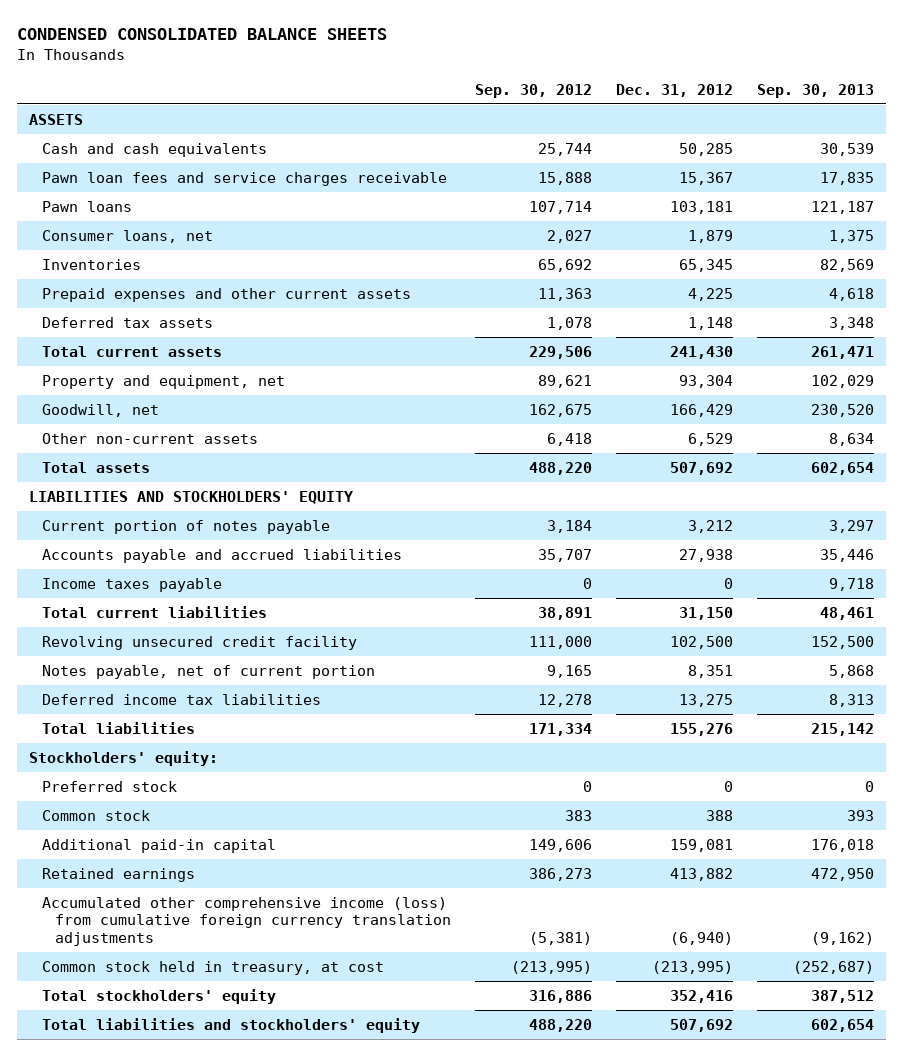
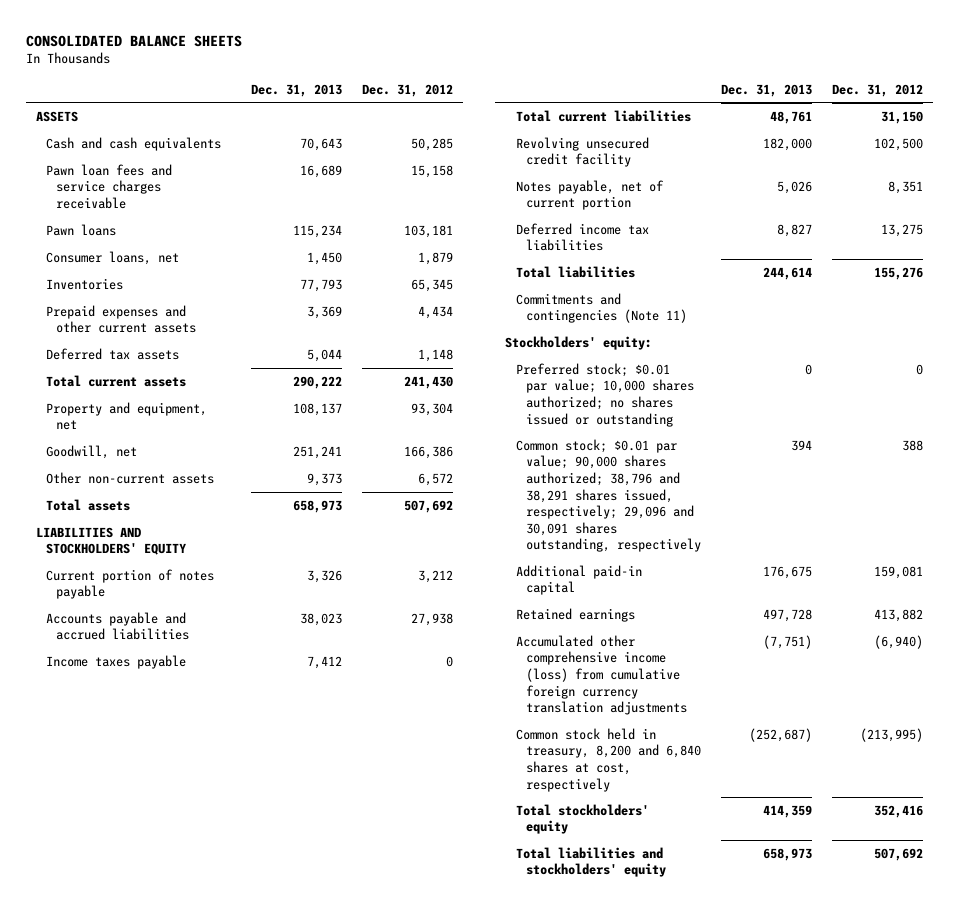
[17,28,388,41] CONDENSED CONSOLIDATED BALANCE SHEETS -> [25,34,242,47] CONSOLIDATED BALANCE SHEETS
[474,83,592,98] Sep. 30, 2012 -> none
[757,83,875,98] Sep. 30, 2013 -> none
none -> [251,83,343,97] Dec. 31, 2013
[679,171,734,185] 15,367 -> [411,164,454,178] 15,158
[688,287,734,301] 4,225 -> [418,305,454,319] 4,434
[670,403,734,417] 166,429 -> [404,445,454,459] 166,386
[688,432,734,446] 6,529 -> [418,472,454,486] 6,572
none -> [515,292,687,324] Commitments and contingencies (Note 11)
[42,780,178,792] Preferred stock -> [515,362,694,427] Preferred stock; $0.01 par value; 10,000 shares authorized; no shares issued or outstanding
[42,809,151,821] Common stock -> [515,438,701,553] Common stock; $0.01 par value; 90,000 shares authorized; 38,796 and 38,291 shares issued, respectively; 29,096 and 30,091 shares outstanding, respectively
[42,960,385,975] Common stock held in treasury, at cost -> [515,727,701,792] Common stock held in treasury, 8,200 and 6,840 shares at cost, respectively

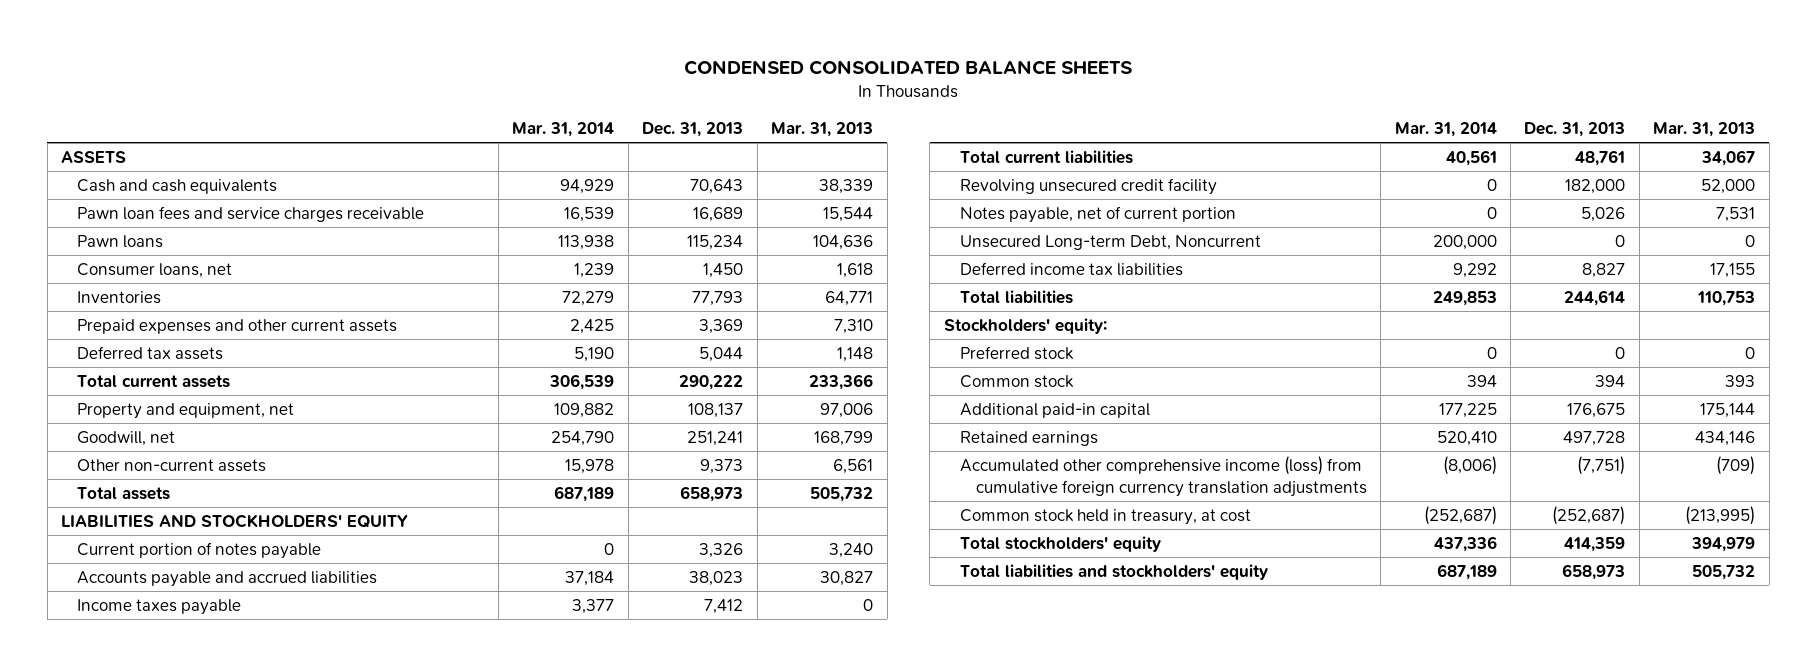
[25,34,242,47] CONSOLIDATED BALANCE SHEETS -> [684,59,1133,75] CONDENSED CONSOLIDATED BALANCE SHEETS
[362,83,454,97] Dec. 31, 2012 -> none
none -> [512,122,615,138] Mar. 31, 2014
none -> [771,122,874,138] Mar. 31, 2013
none -> [959,234,1261,250] Unsecured Long-term Debt, Noncurrent
[515,292,687,324] Commitments and contingencies (Note 11) -> none
[515,362,694,427] Preferred stock; $0.01 par value; 10,000 shares authorized; no shares issued or outstanding -> [959,345,1074,360] Preferred stock
[515,438,701,553] Common stock; $0.01 par value; 90,000 shares authorized; 38,796 and 38,291 shares issued, respectively; 29,096 and 30,091 shares outstanding, respectively -> [959,374,1074,388] Common stock
[515,727,701,792] Common stock held in treasury, 8,200 and 6,840 shares at cost, respectively -> [959,508,1251,525] Common stock held in treasury, at cost

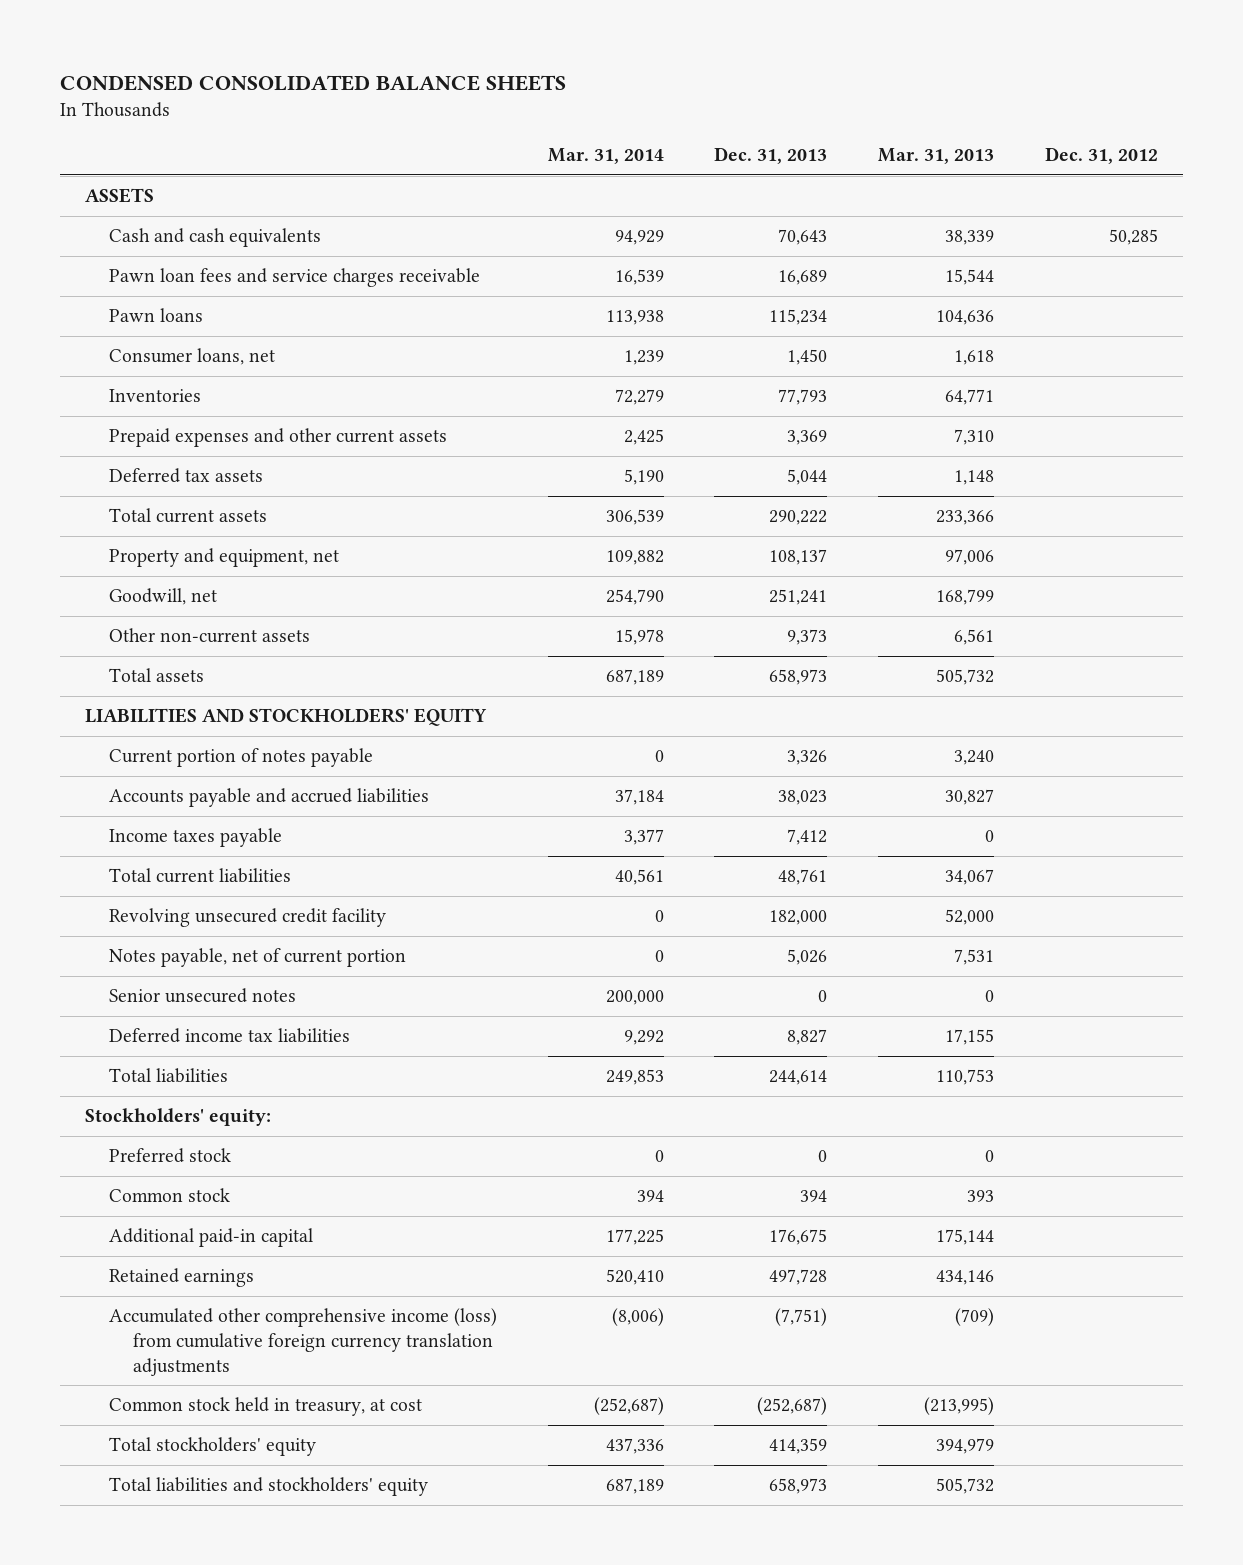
none -> [1044,147,1158,165] Dec. 31, 2012
[959,234,1261,250] Unsecured Long-term Debt, Noncurrent -> [108,988,296,1004] Senior unsecured notes

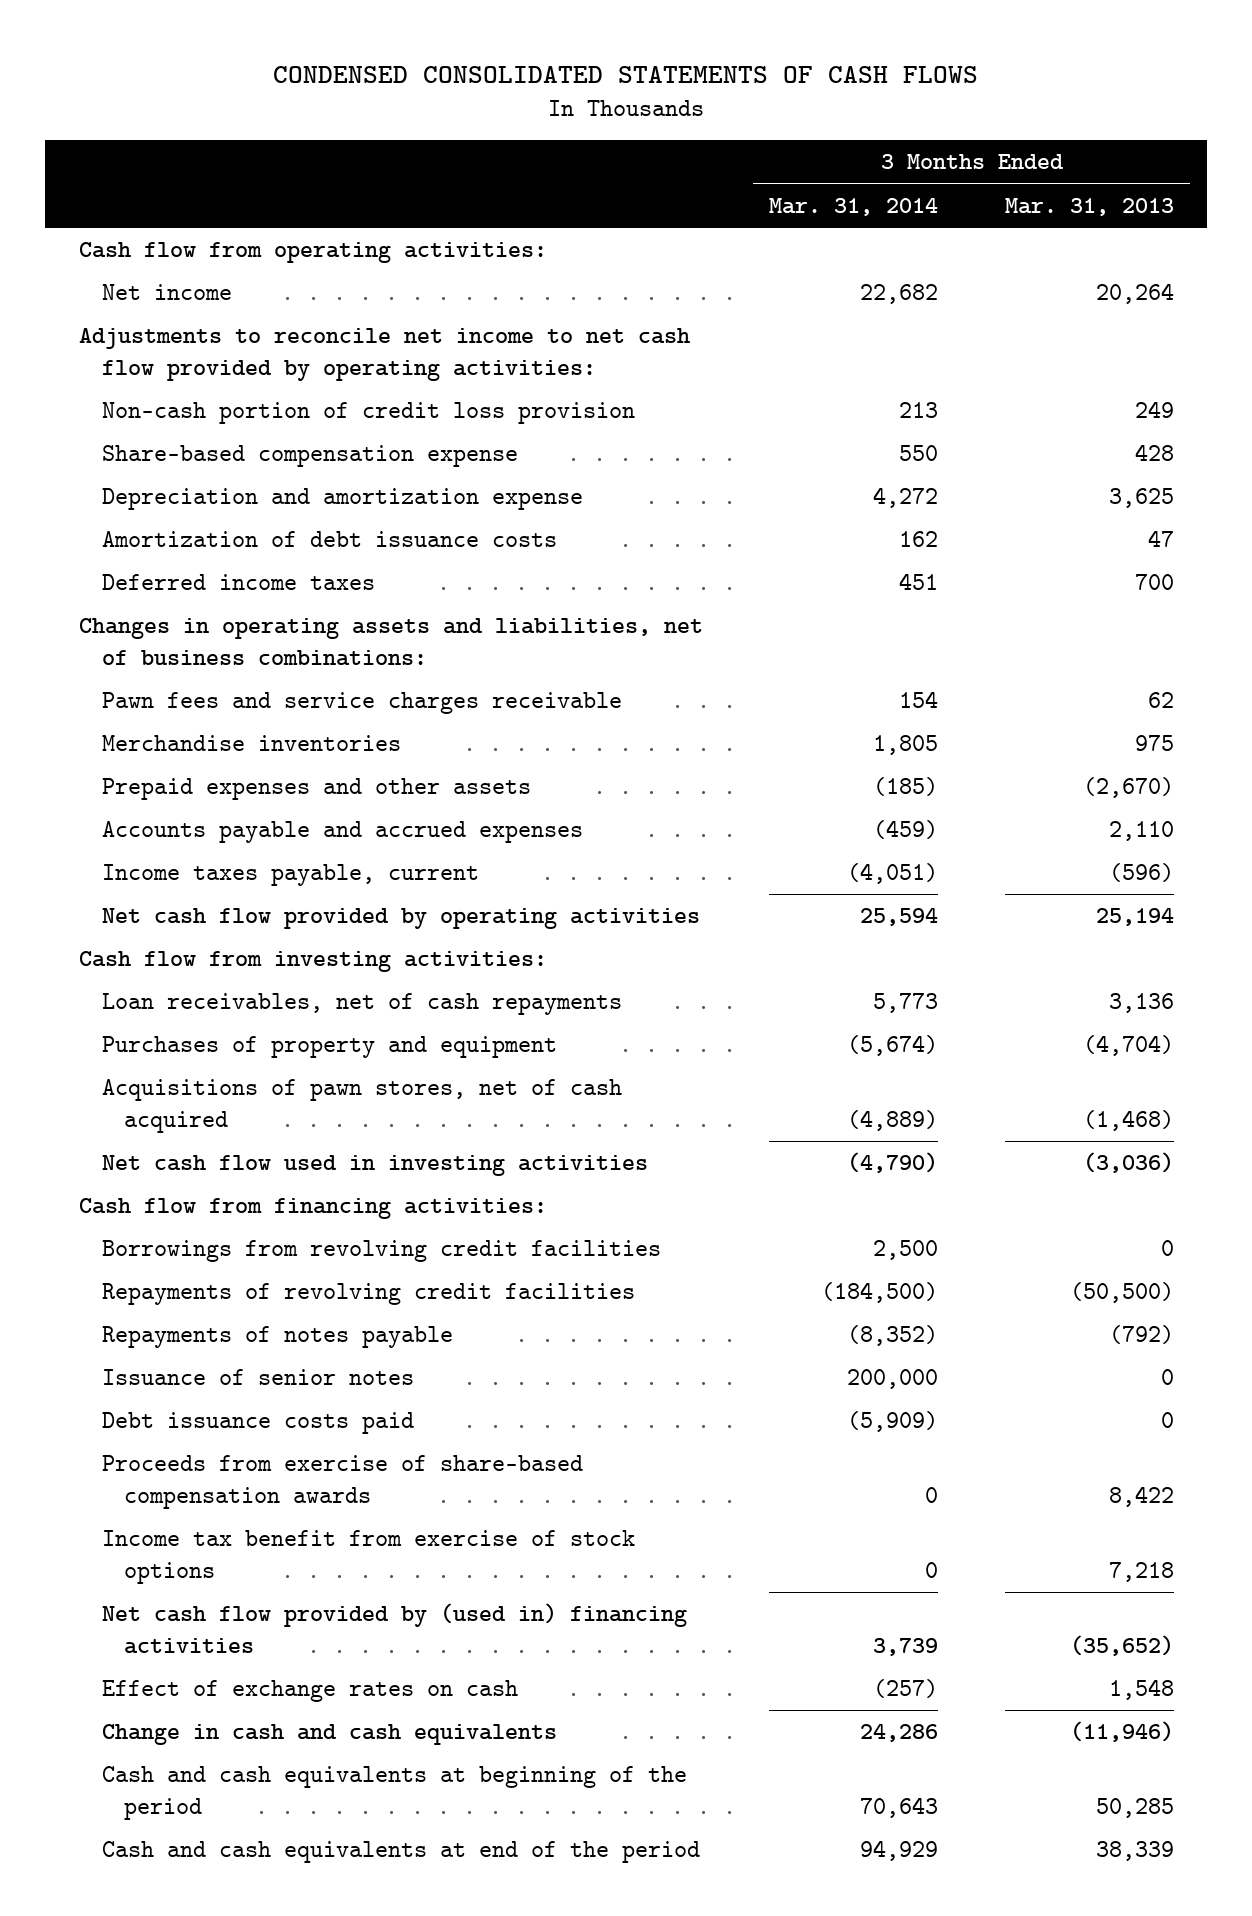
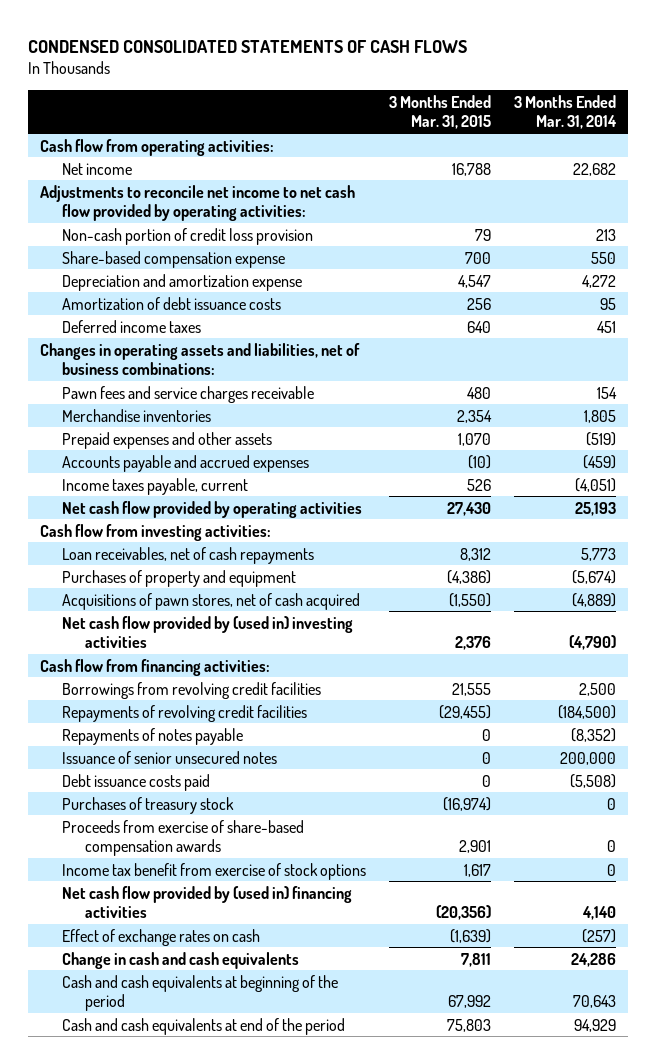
[1004,197,1174,216] Mar. 31, 2013 -> none
none -> [389,94,492,130] 3 Months Ended Mar. 31, 2015
[899,531,939,548] 162 -> [600,297,617,310] 95
[873,777,939,797] (185) -> [586,431,617,446] (519)
[860,908,939,927] 25,594 -> [575,501,617,516] 25,193
[101,1155,648,1177] Net cash flow used in investing activities -> [62,615,354,648] Net cash flow provided by (used in) investing activities
[101,1369,414,1386] Issuance of senior notes -> [62,750,278,764] Issuance of senior unsecured notes
[847,1411,939,1433] (5,909) -> [570,773,617,788] (5,508)
none -> [62,796,235,814] Purchases of treasury stock
[873,1637,939,1656] 3,739 -> [582,905,617,920] 4,140

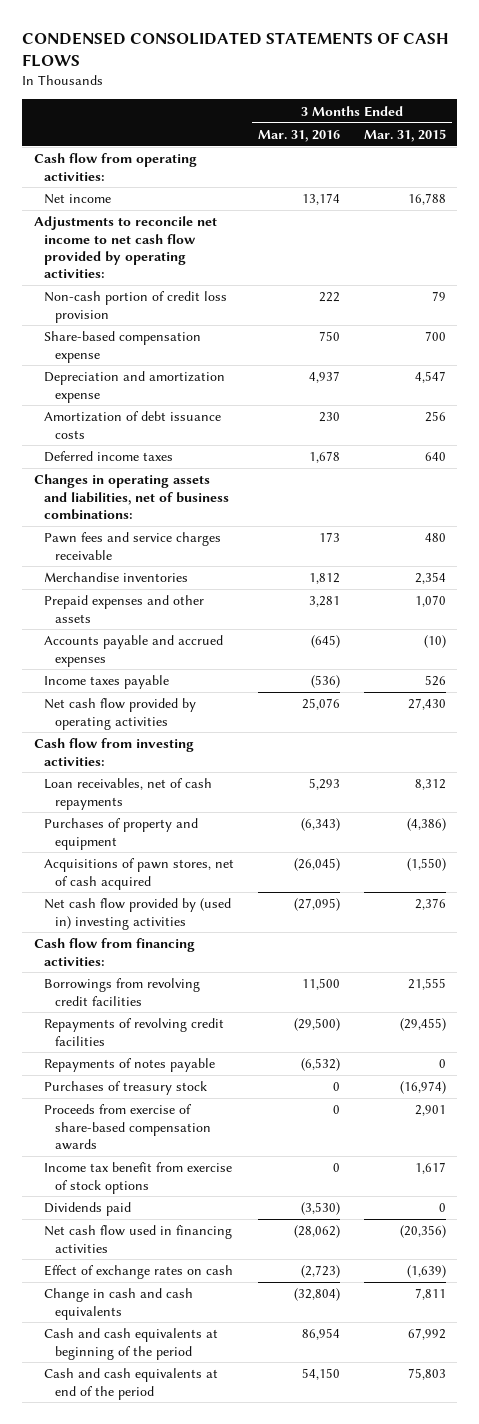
[514,94,618,130] 3 Months Ended Mar. 31, 2014 -> none
none -> [257,129,340,142] Mar. 31, 2016
[62,477,249,495] Income taxes payable, current -> [44,675,170,690] Income taxes payable
[62,750,278,764] Issuance of senior unsecured notes -> none
[62,773,211,791] Debt issuance costs paid -> none
none -> [44,1202,132,1217] Dividends paid
[62,885,353,918] Net cash flow provided by (used in) financing activities -> [44,1225,233,1253] Net cash flow used in financing activities

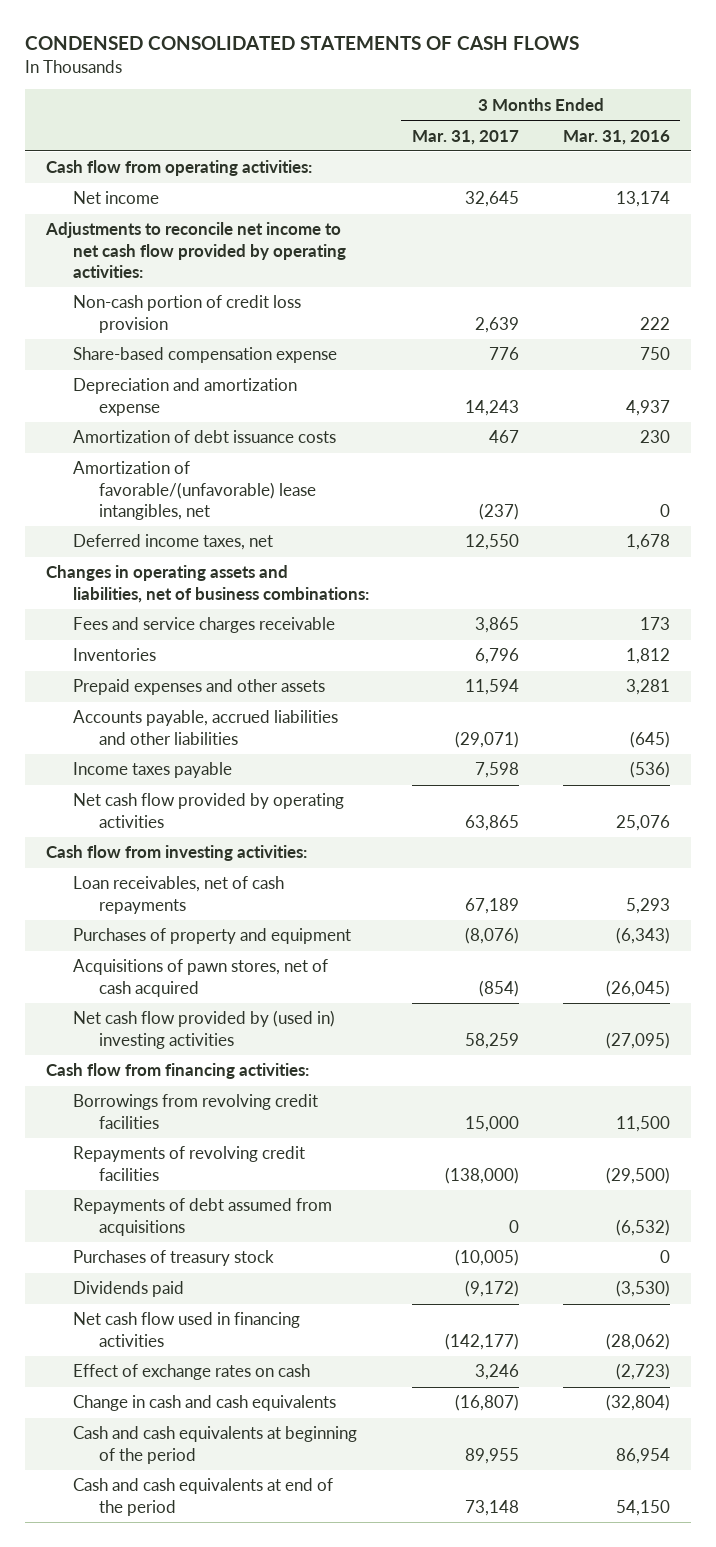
[363,128,446,142] Mar. 31, 2015 -> none
none -> [412,129,520,145] Mar. 31, 2017
none -> [72,461,317,520] Amortization of favorable/(unfavorable) lease intangibles, net
[44,451,174,463] Deferred income taxes -> [72,534,273,551] Deferred income taxes, net
[44,532,222,560] Pawn fees and service charges receivable -> [72,617,335,634] Fees and service charges receivable
[44,572,189,583] Merchandise inventories -> [72,648,156,662] Inventories
[44,635,224,667] Accounts payable and accrued expenses -> [72,710,338,745] Accounts payable, accrued liabilities and other liabilities
[44,1058,216,1073] Repayments of notes payable -> [72,1198,332,1236] Repayments of debt assumed from acquisitions
[44,1104,211,1150] Proceeds from exercise of share-based compensation awards -> none
[44,1162,233,1194] Income tax benefit from exercise of stock options -> none

